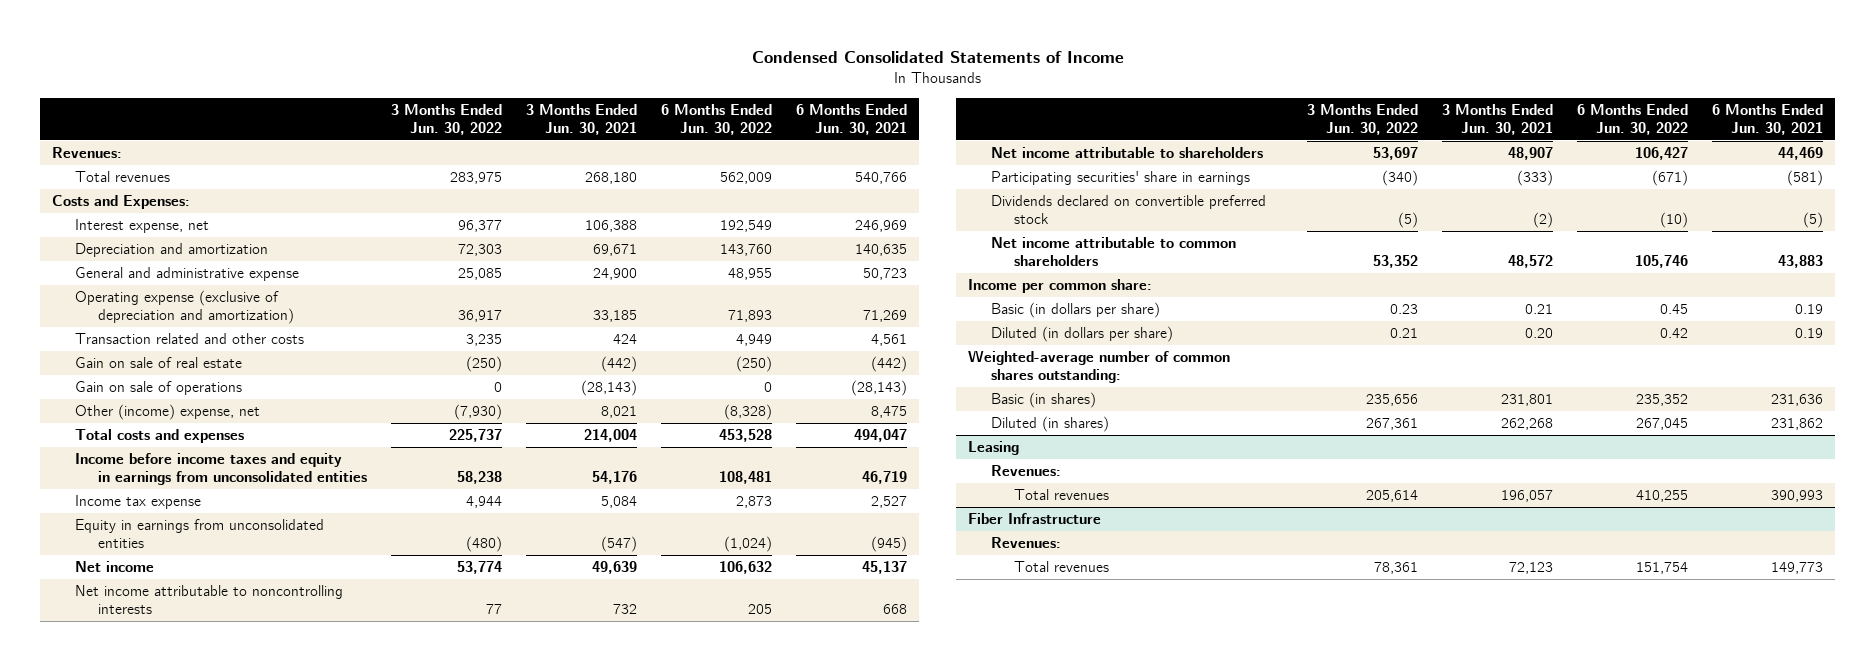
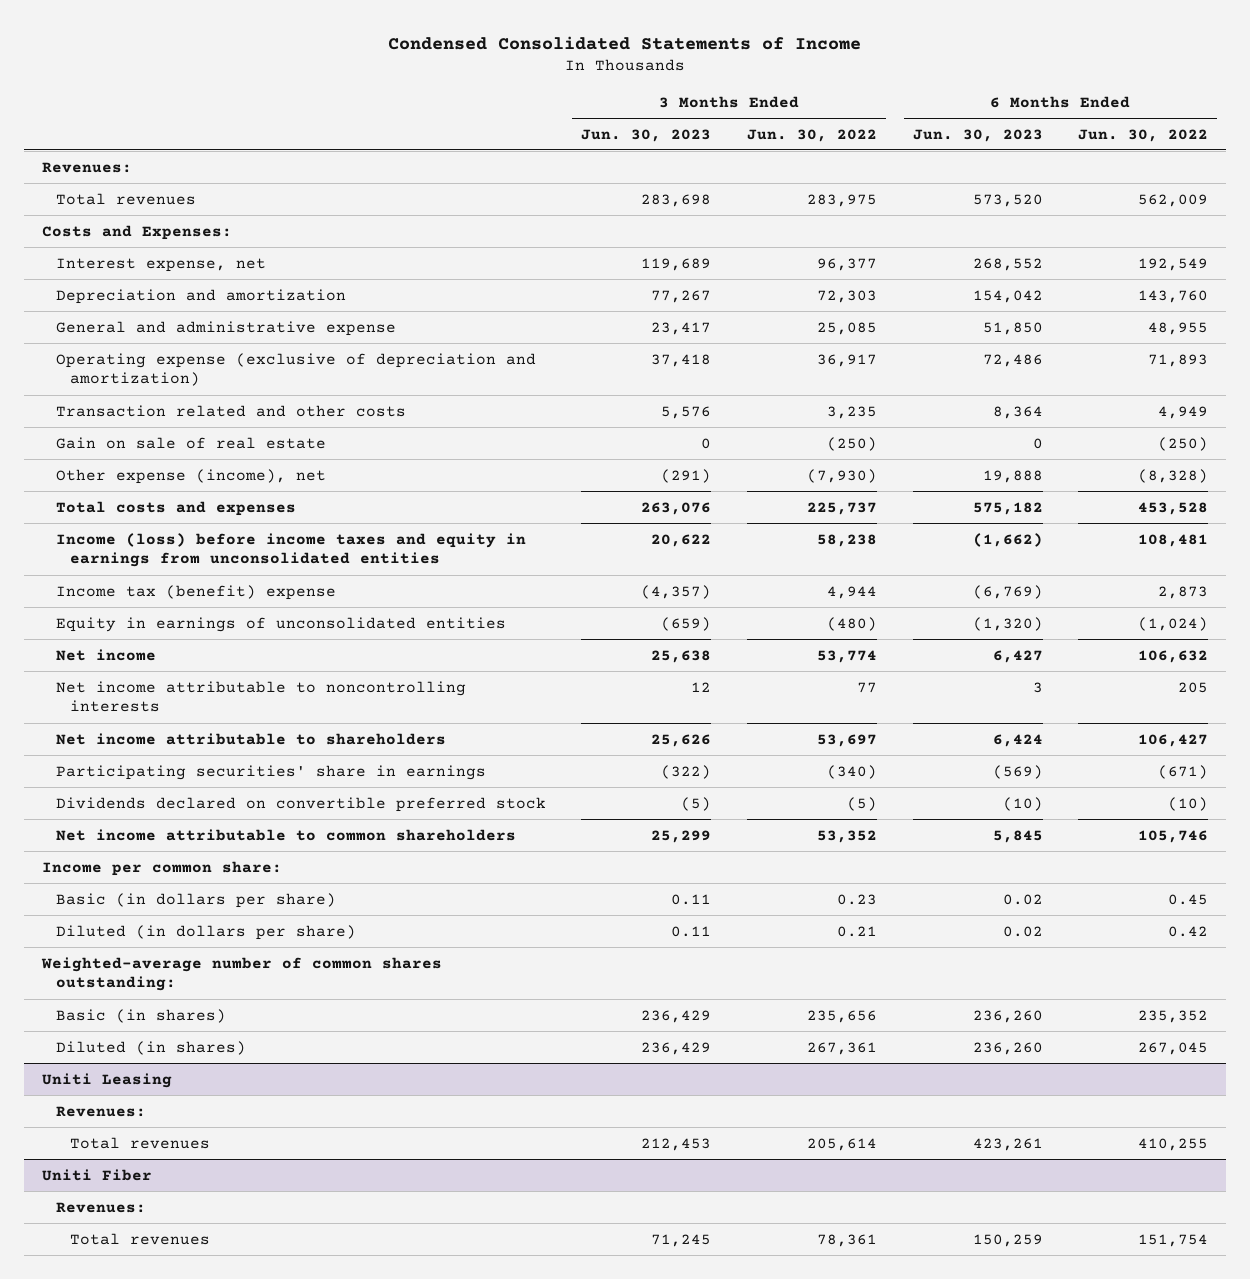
[526,103,638,135] 3 Months Ended Jun. 30, 2021 -> none
[796,103,908,135] 6 Months Ended Jun. 30, 2021 -> none
none -> [581,128,712,142] Jun. 30, 2023
none -> [912,128,1043,142] Jun. 30, 2023
[75,381,243,396] Gain on sale of operations -> none
[75,404,261,421] Other (income) expense, net -> [55,468,326,484] Other expense (income), net
[75,453,368,485] Income before income taxes and equity in earnings from unconsolidated entities -> [55,532,526,568] Income (loss) before income taxes and equity in earnings from unconsolidated entities
[75,495,202,510] Income tax expense -> [55,584,336,600] Income tax (benefit) expense
[75,519,325,548] Equity in earnings from unconsolidated entities -> [55,616,506,632] Equity in earnings of unconsolidated entities
[968,441,1020,456] Leasing -> [41,1072,172,1088] Uniti Leasing
[968,513,1102,525] Fiber Infrastructure -> none
none -> [41,1168,152,1181] Uniti Fiber

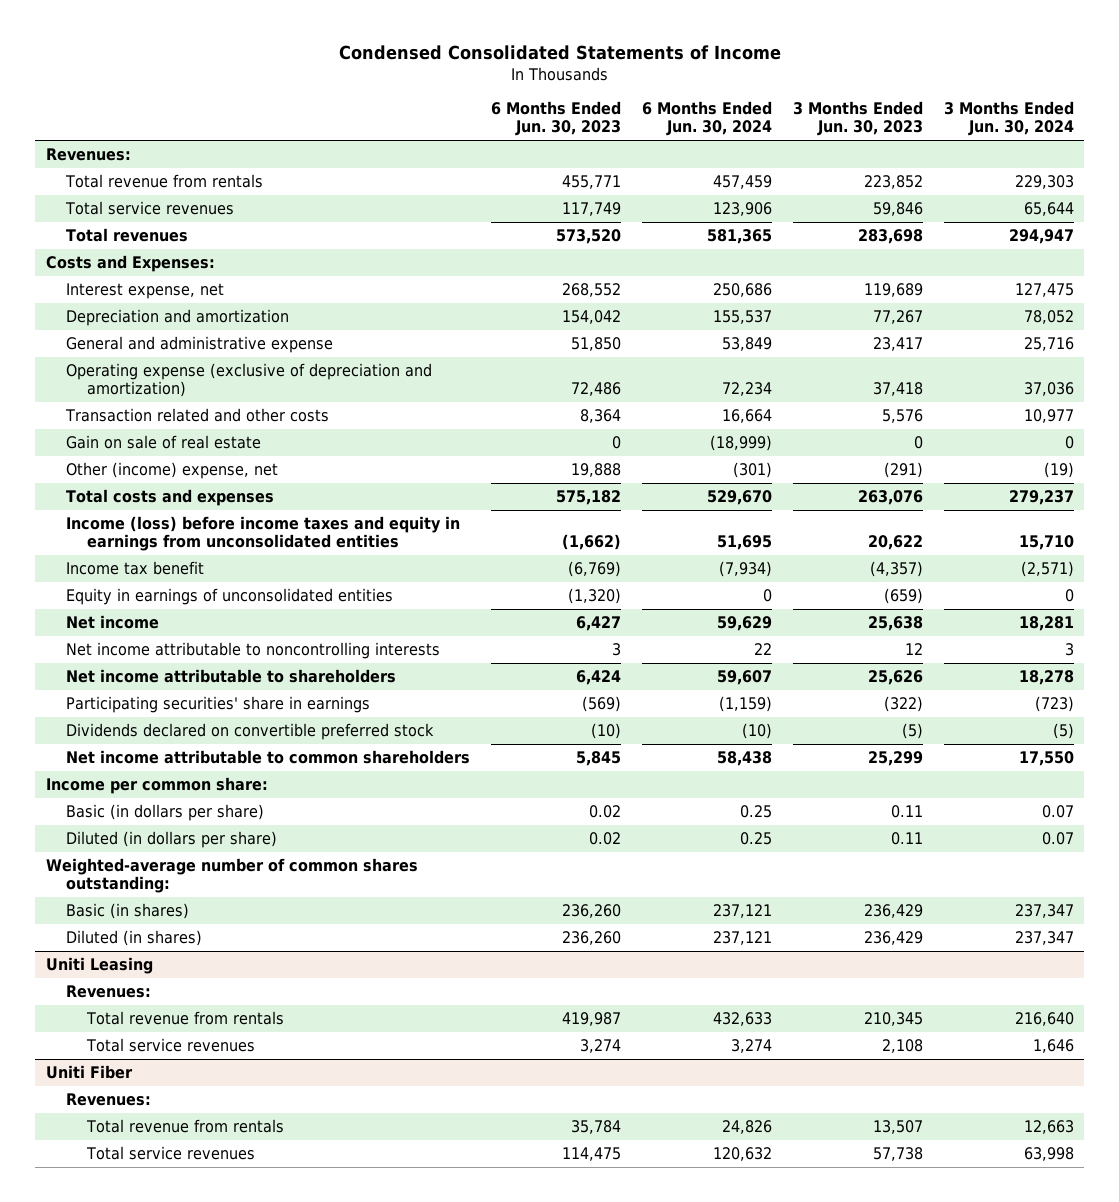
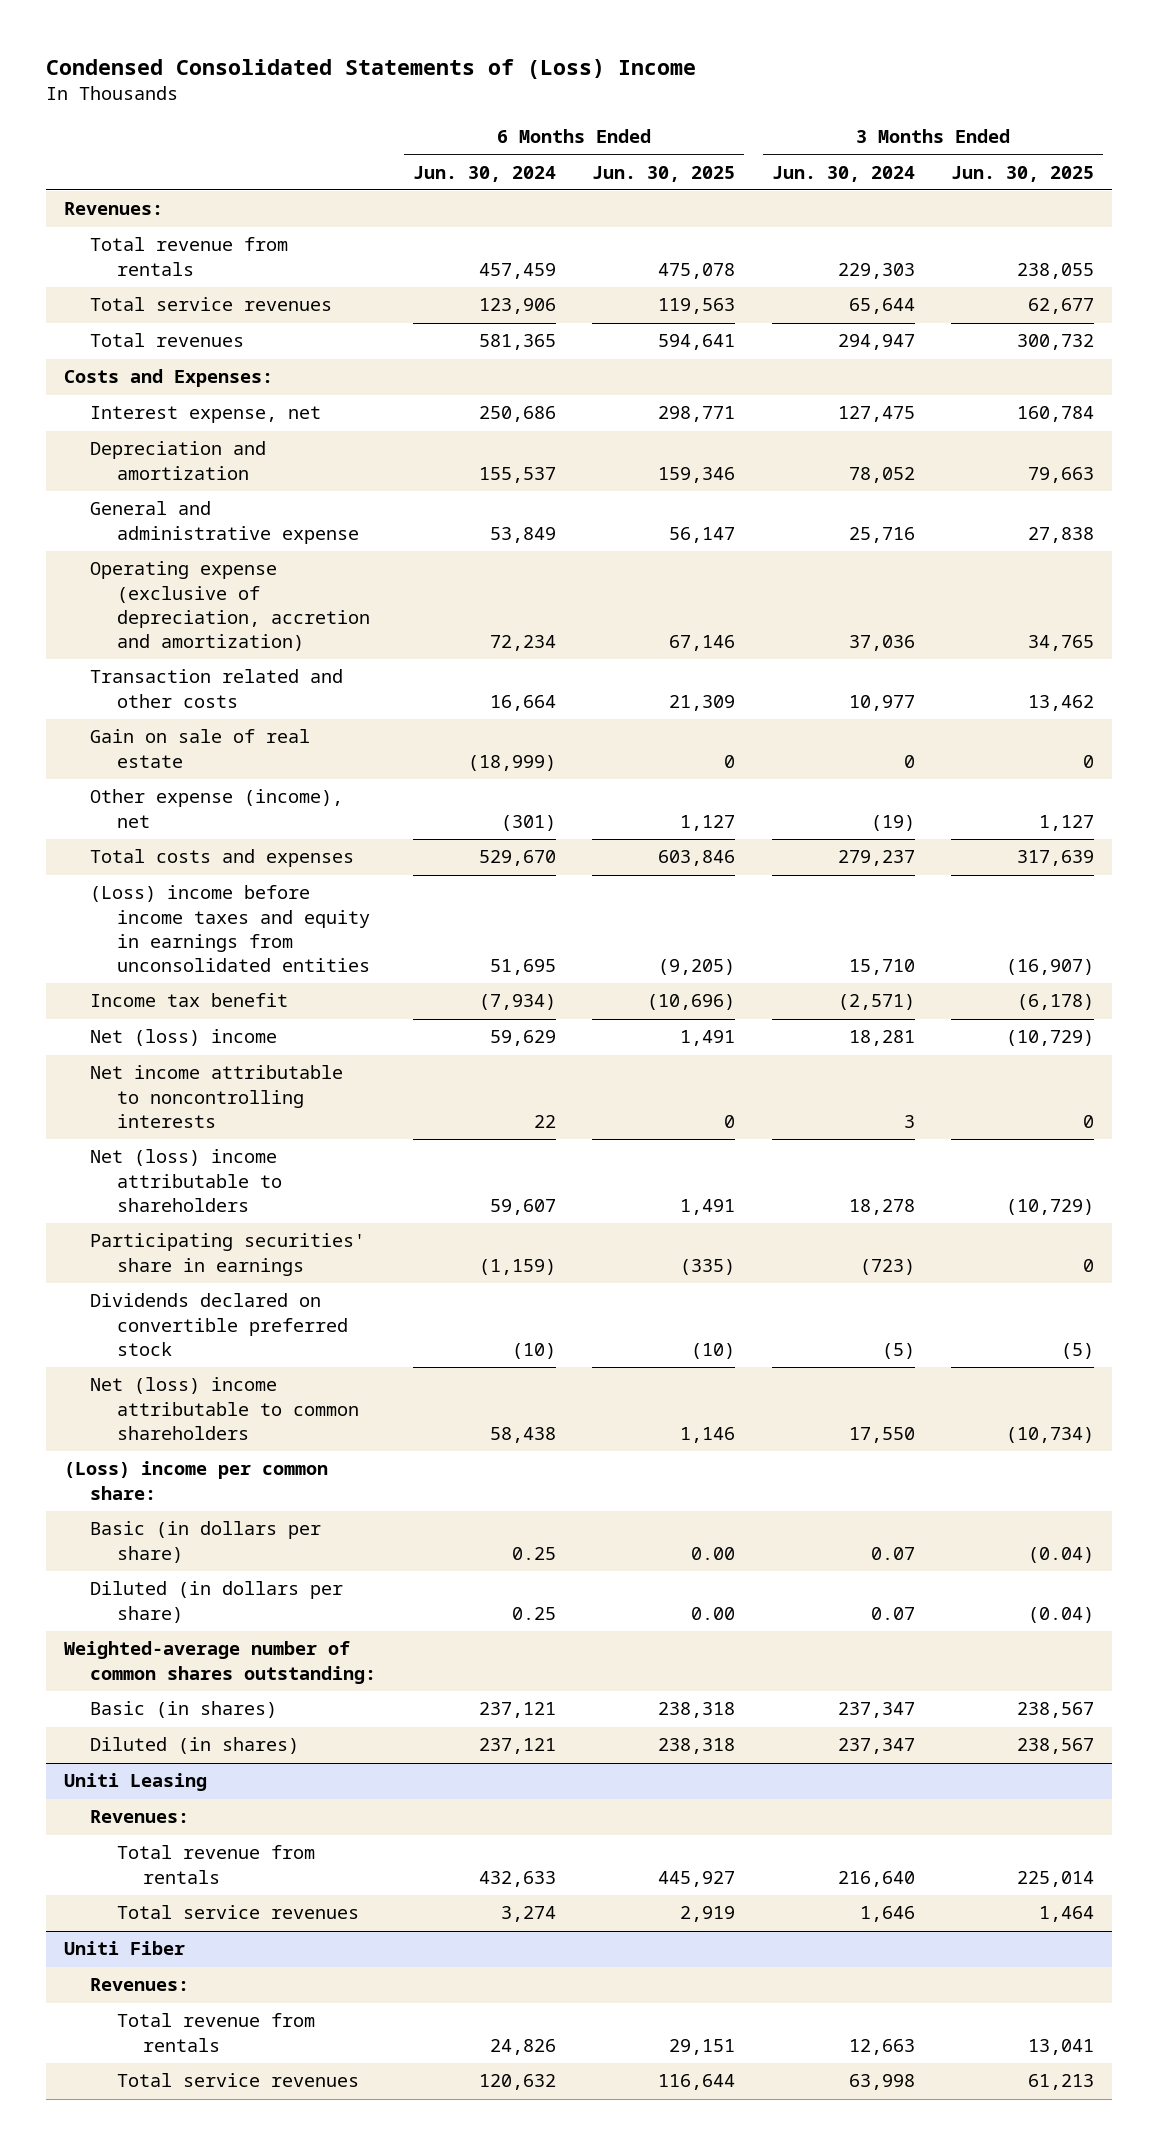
[338,45,781,61] Condensed Consolidated Statements of Income -> [45,58,696,79] Condensed Consolidated Statements of (Loss) Income
[491,101,622,137] 6 Months Ended Jun. 30, 2023 -> none
[792,101,923,137] 3 Months Ended Jun. 30, 2023 -> none
none -> [592,165,736,182] Jun. 30, 2025
none -> [951,165,1095,182] Jun. 30, 2025
[66,363,433,398] Operating expense (exclusive of depreciation and amortization) -> [90,561,370,651] Operating expense (exclusive of depreciation, accretion and amortization)
[66,462,279,480] Other (income) expense, net -> [90,789,344,828] Other expense (income), net
[66,516,461,552] Income (loss) before income taxes and equity in earnings from unconsolidated entities -> [90,885,370,972] (Loss) income before income taxes and equity in earnings from unconsolidated entities
[66,588,394,606] Equity in earnings of unconsolidated entities -> none
[66,615,160,630] Net income -> [90,1029,278,1047] Net (loss) income
[66,669,397,684] Net income attributable to shareholders -> [90,1149,282,1212] Net (loss) income attributable to shareholders
[66,750,471,765] Net income attributable to common shareholders -> [90,1377,359,1440] Net (loss) income attributable to common shareholders
[45,777,268,795] Income per common share: -> [64,1461,329,1500] (Loss) income per common share:

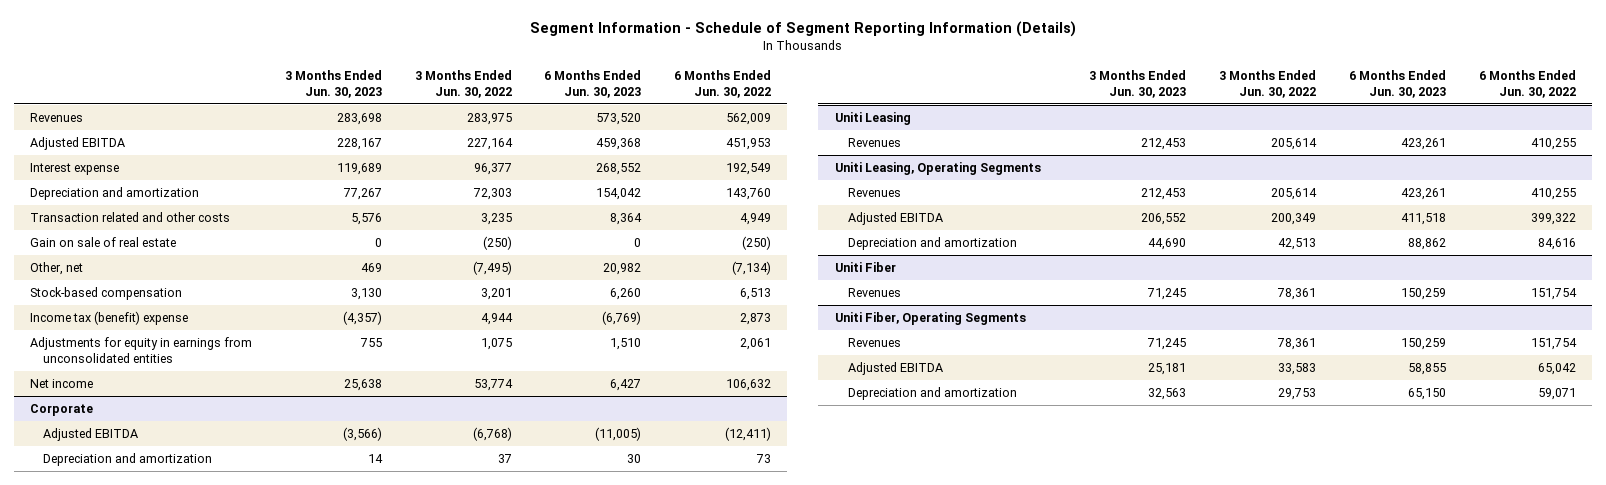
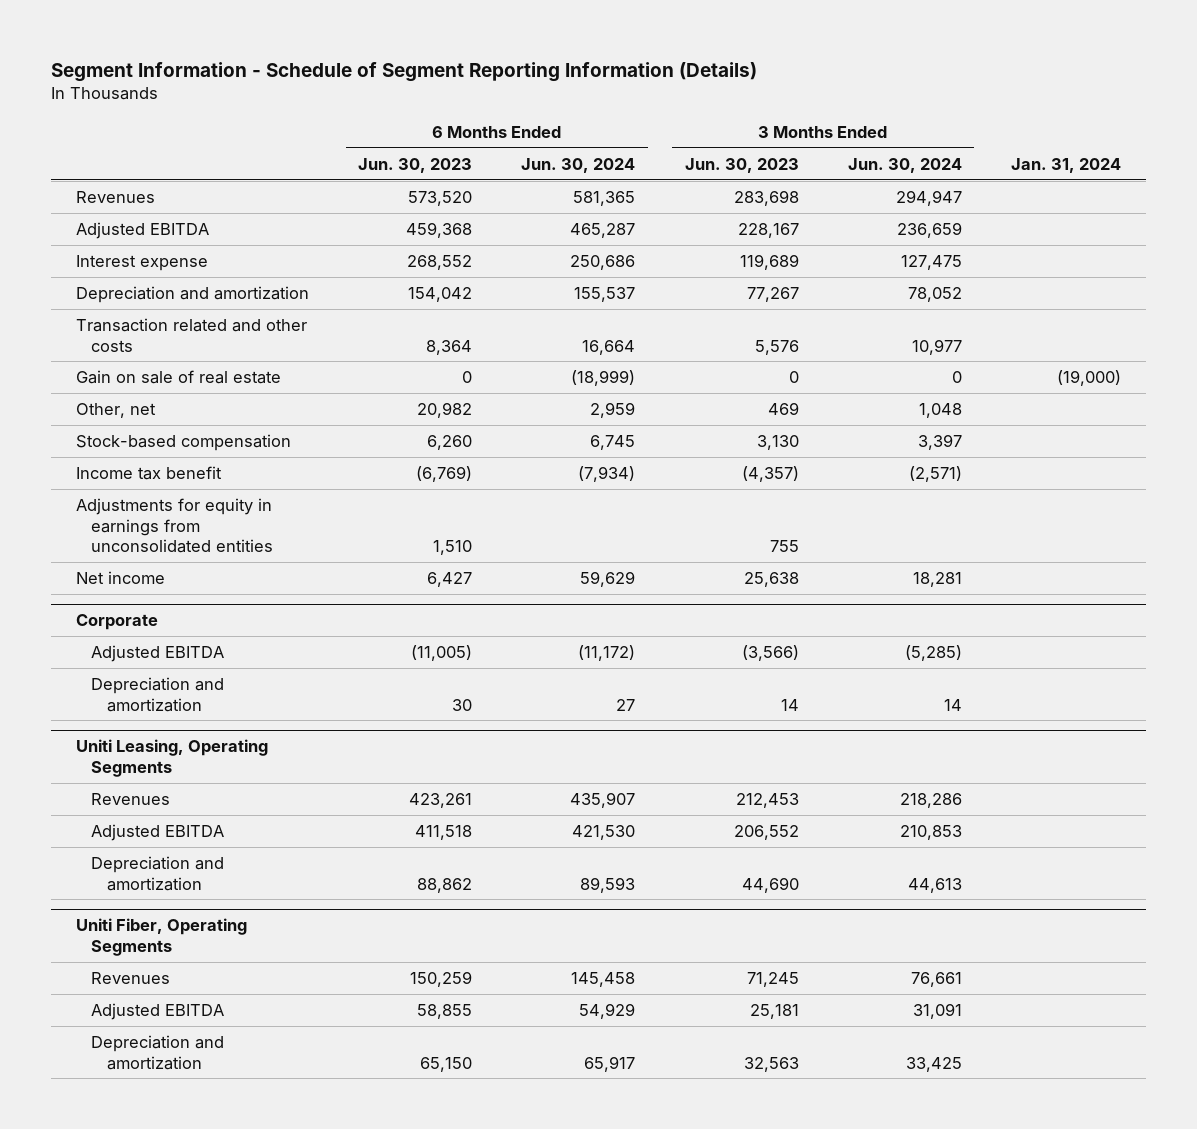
[414,69,512,98] 3 Months Ended Jun. 30, 2022 -> none
[673,69,771,98] 6 Months Ended Jun. 30, 2022 -> none
none -> [521,157,636,173] Jun. 30, 2024
none -> [848,157,963,173] Jun. 30, 2024
none -> [1011,157,1122,173] Jan. 31, 2024
[30,311,189,326] Income tax (benefit) expense -> [75,465,222,480] Income tax benefit
[834,112,911,126] Uniti Leasing -> none
[847,138,901,148] Revenues -> none
[834,262,896,273] Uniti Fiber -> none
[847,288,901,298] Revenues -> none

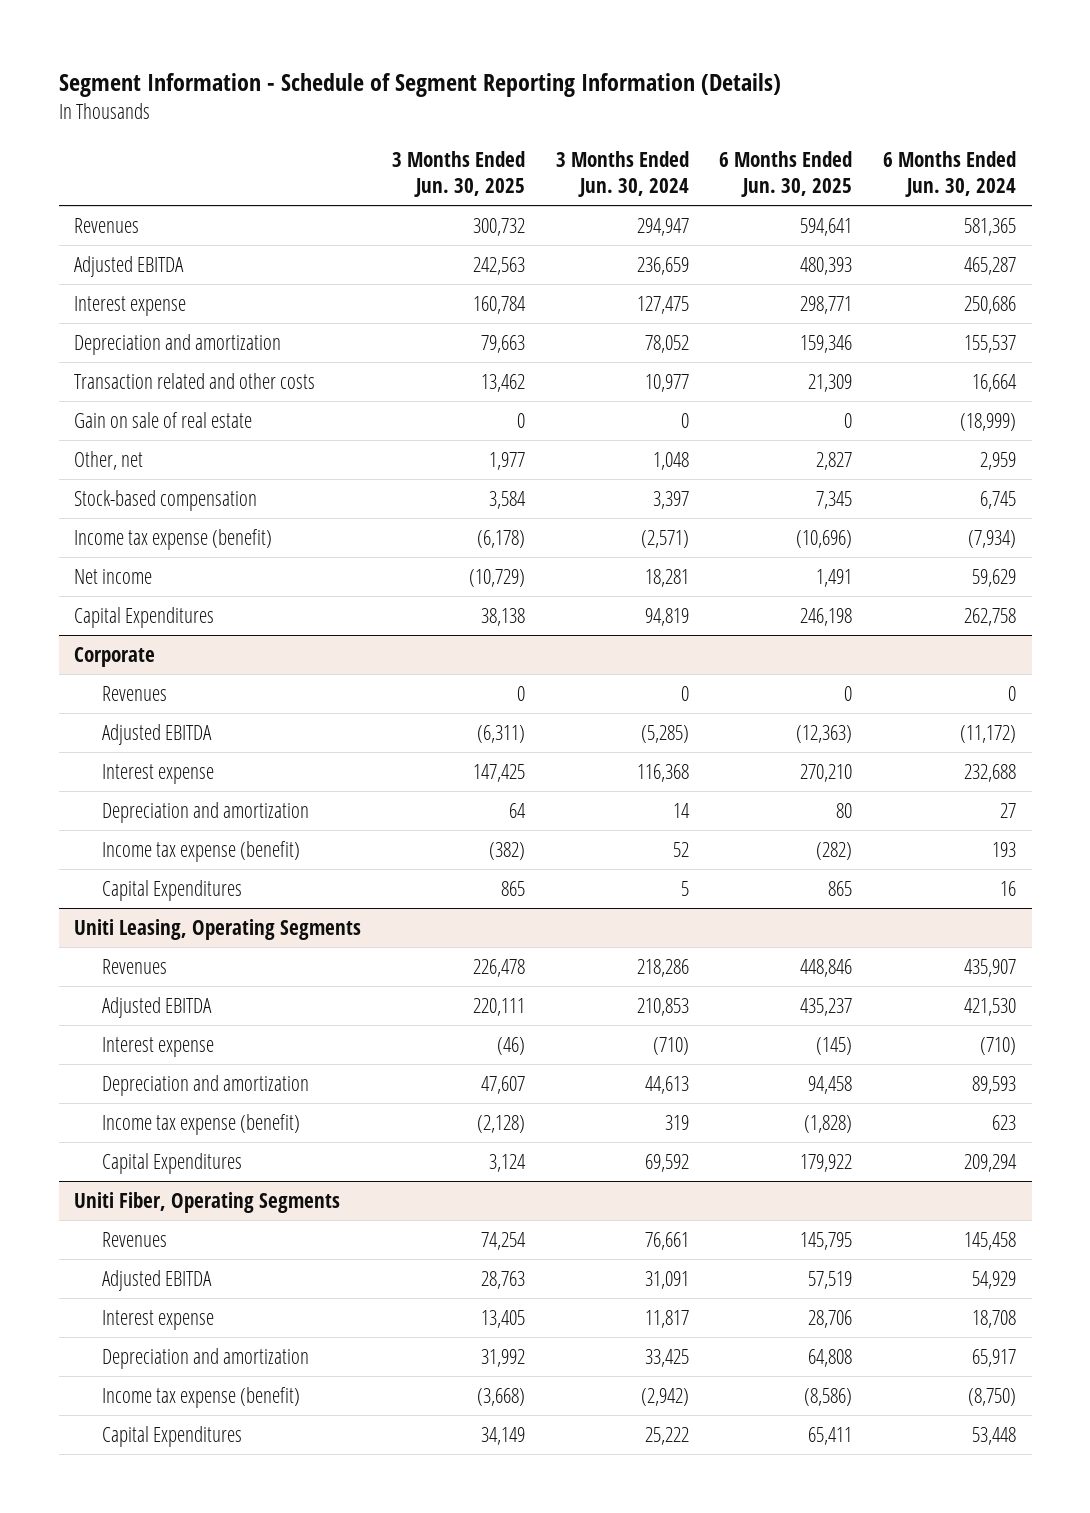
[357,157,472,173] Jun. 30, 2023 -> none
[684,157,799,173] Jun. 30, 2023 -> none
[1011,157,1122,173] Jan. 31, 2024 -> none
none -> [391,150,525,197] 3 Months Ended Jun. 30, 2025
none -> [719,150,853,197] 6 Months Ended Jun. 30, 2025
[75,497,274,554] Adjustments for equity in earnings from unconsolidated entities -> none
[75,465,222,480] Income tax benefit -> [74,528,273,550] Income tax expense (benefit)
none -> [74,606,215,628] Capital Expenditures
none -> [102,685,168,701] Revenues
none -> [102,763,215,784] Interest expense
none -> [102,840,301,862] Income tax expense (benefit)
none -> [102,879,243,901] Capital Expenditures
none -> [102,1036,215,1057] Interest expense
none -> [102,1113,301,1135] Income tax expense (benefit)
none -> [102,1152,243,1174] Capital Expenditures
none -> [102,1309,215,1330] Interest expense
none -> [102,1386,301,1408] Income tax expense (benefit)
none -> [102,1425,243,1447] Capital Expenditures

